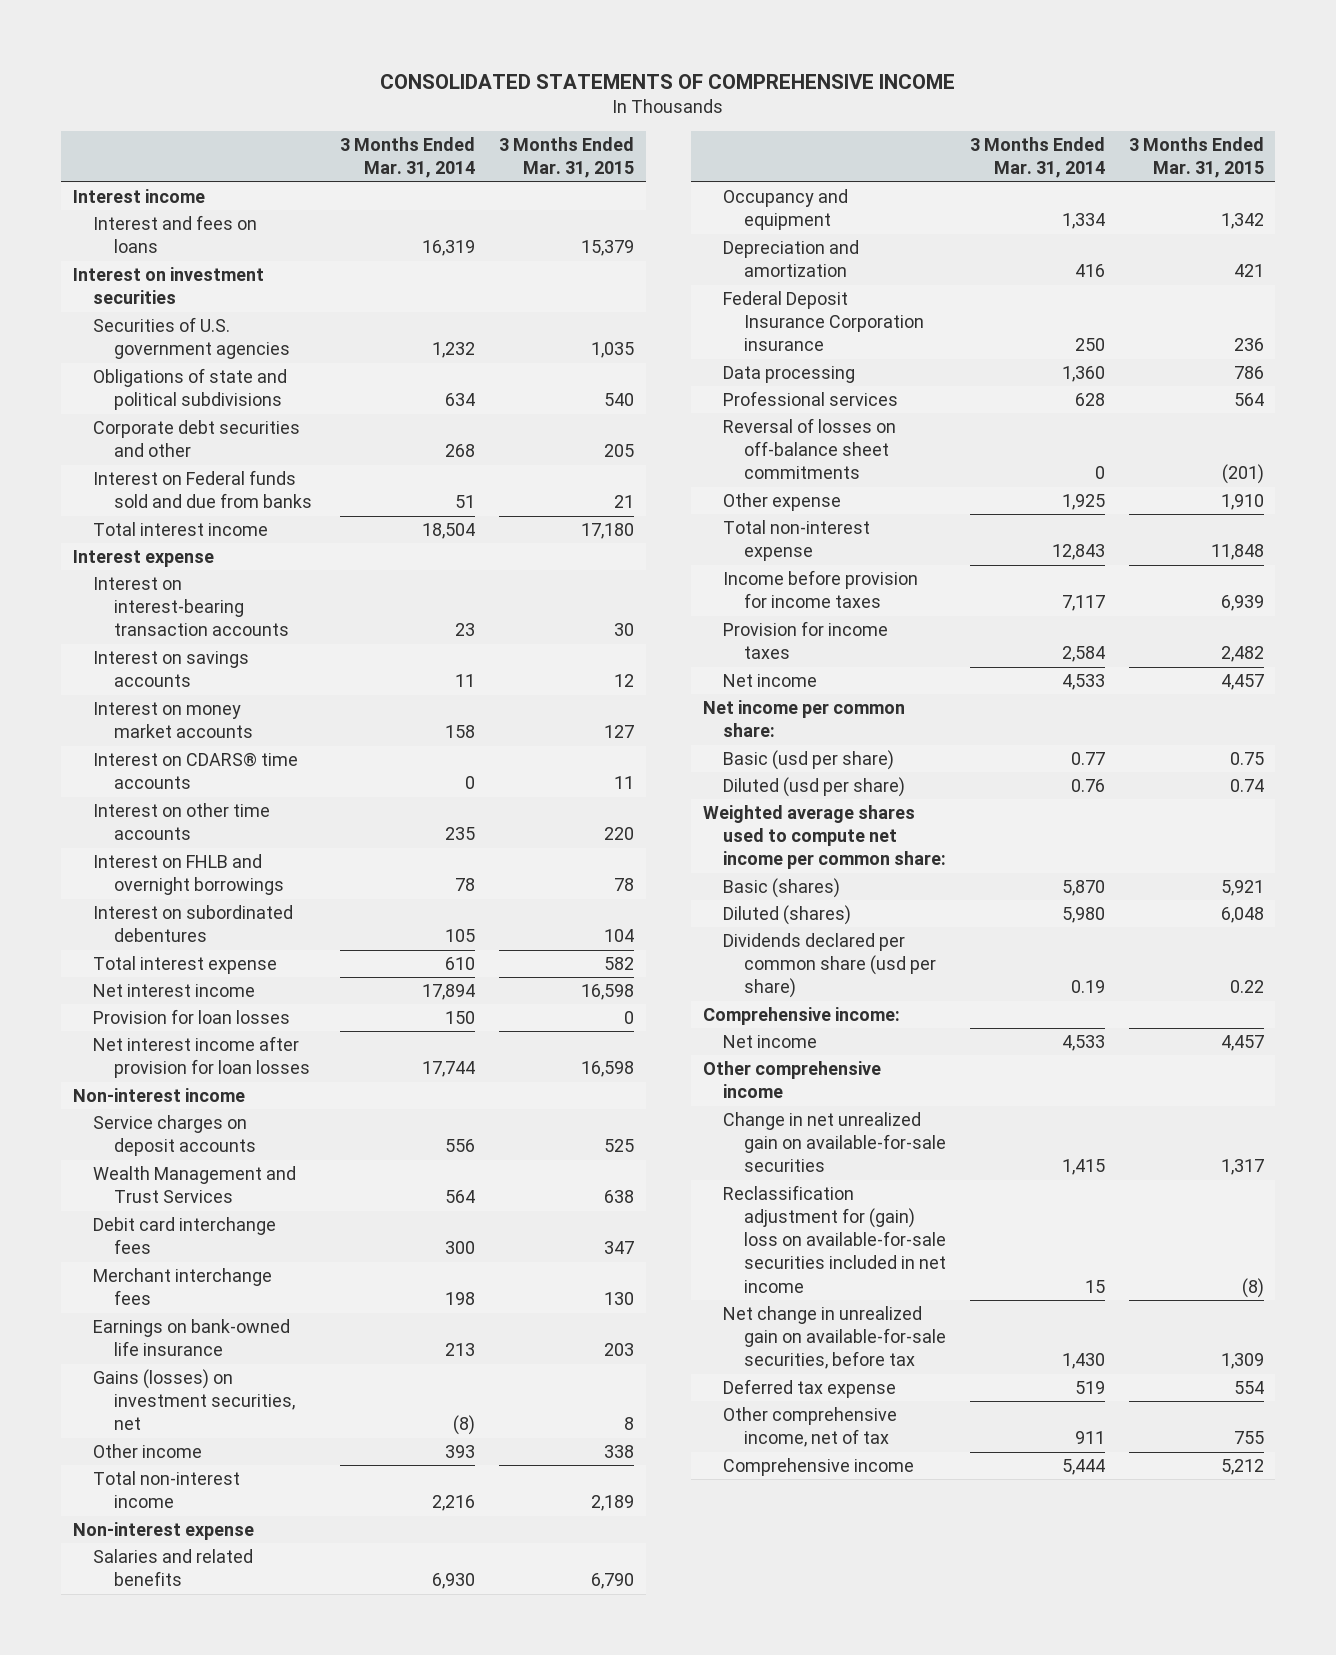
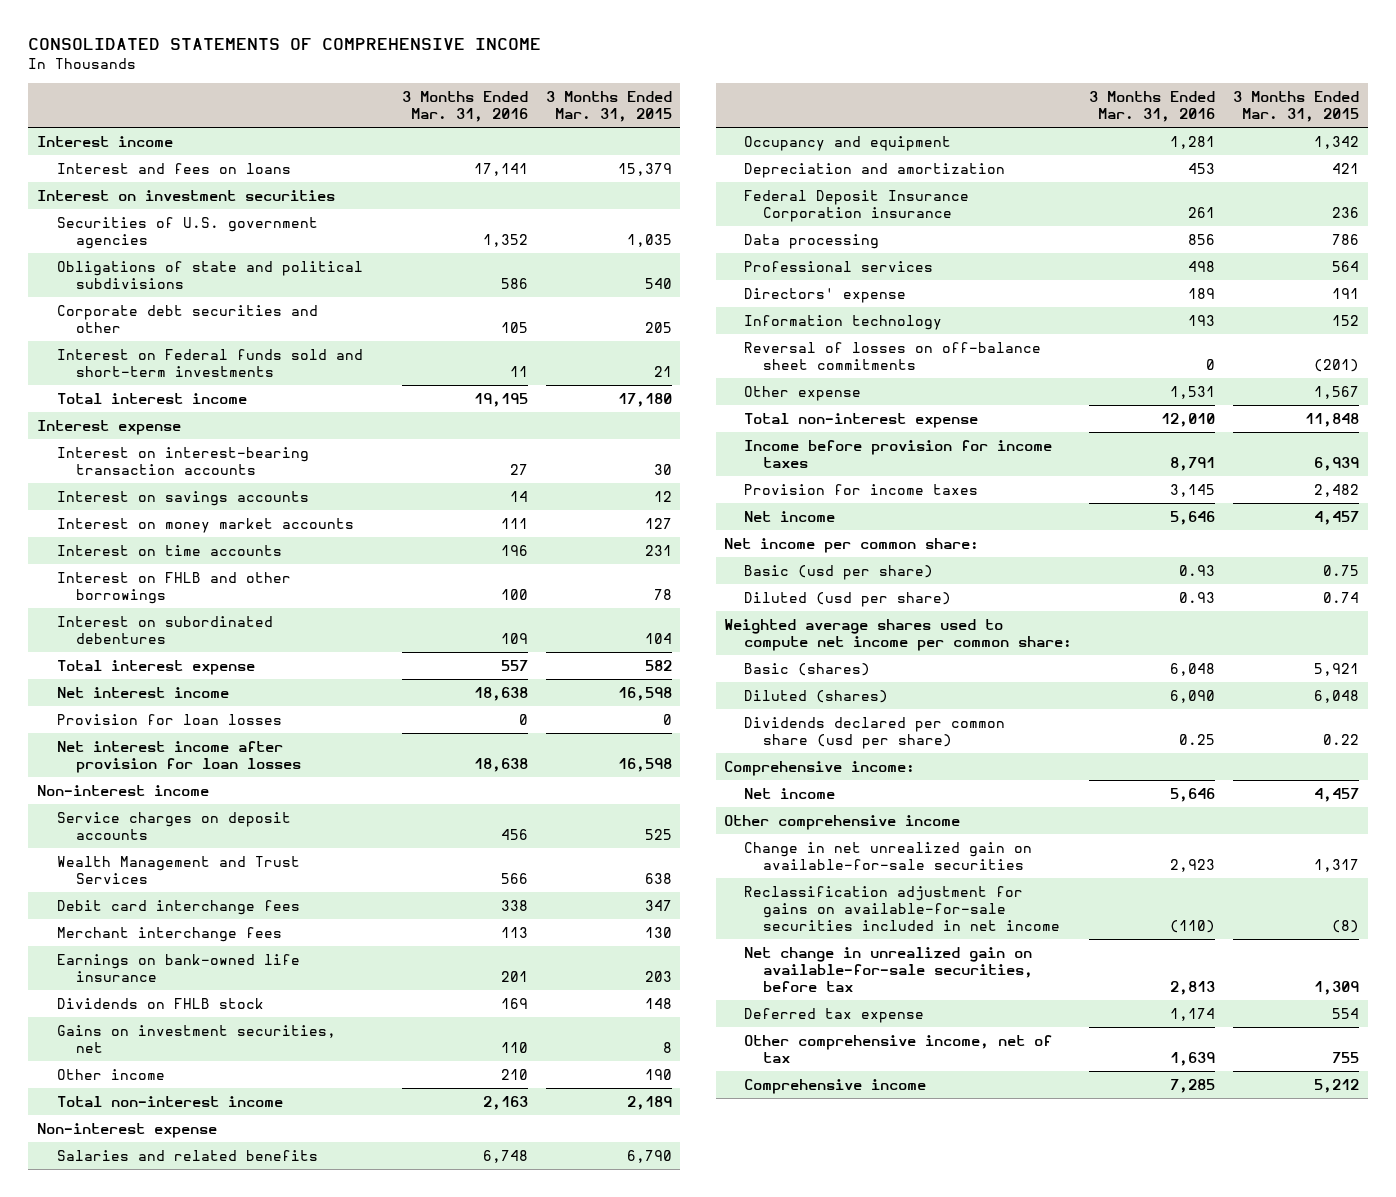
[340,137,476,179] 3 Months Ended Mar. 31, 2014 -> none
none -> [402,90,529,123] 3 Months Ended Mar. 31, 2016
[93,470,312,509] Interest on Federal funds sold and due from banks -> [56,348,363,377] Interest on Federal funds sold and short-term investments
[93,752,299,790] Interest on CDARS® time accounts -> none
[93,803,271,841] Interest on other time accounts -> [56,544,282,556] Interest on time accounts
[603,827,634,841] 220 -> [644,544,672,556] 231
[93,854,284,896] Interest on FHLB and overnight borrowings -> [56,571,291,604] Interest on FHLB and other borrowings
none -> [56,997,264,1009] Dividends on FHLB stock
[93,1369,295,1431] Gains (losses) on investment securities, net -> [56,1024,336,1053] Gains on investment securities, net
[603,1445,634,1459] 338 -> [644,1068,672,1080] 190
none -> [743,287,906,303] Directors' expense
none -> [743,314,942,330] Information technology
[1220,494,1264,511] 1,910 -> [1313,385,1359,399] 1,567
[723,1185,946,1293] Reclassification adjustment for (gain) loss on available-for-sale securities included in net income -> [743,885,1061,931] Reclassification adjustment for gains on available-for-sale securities included in net income

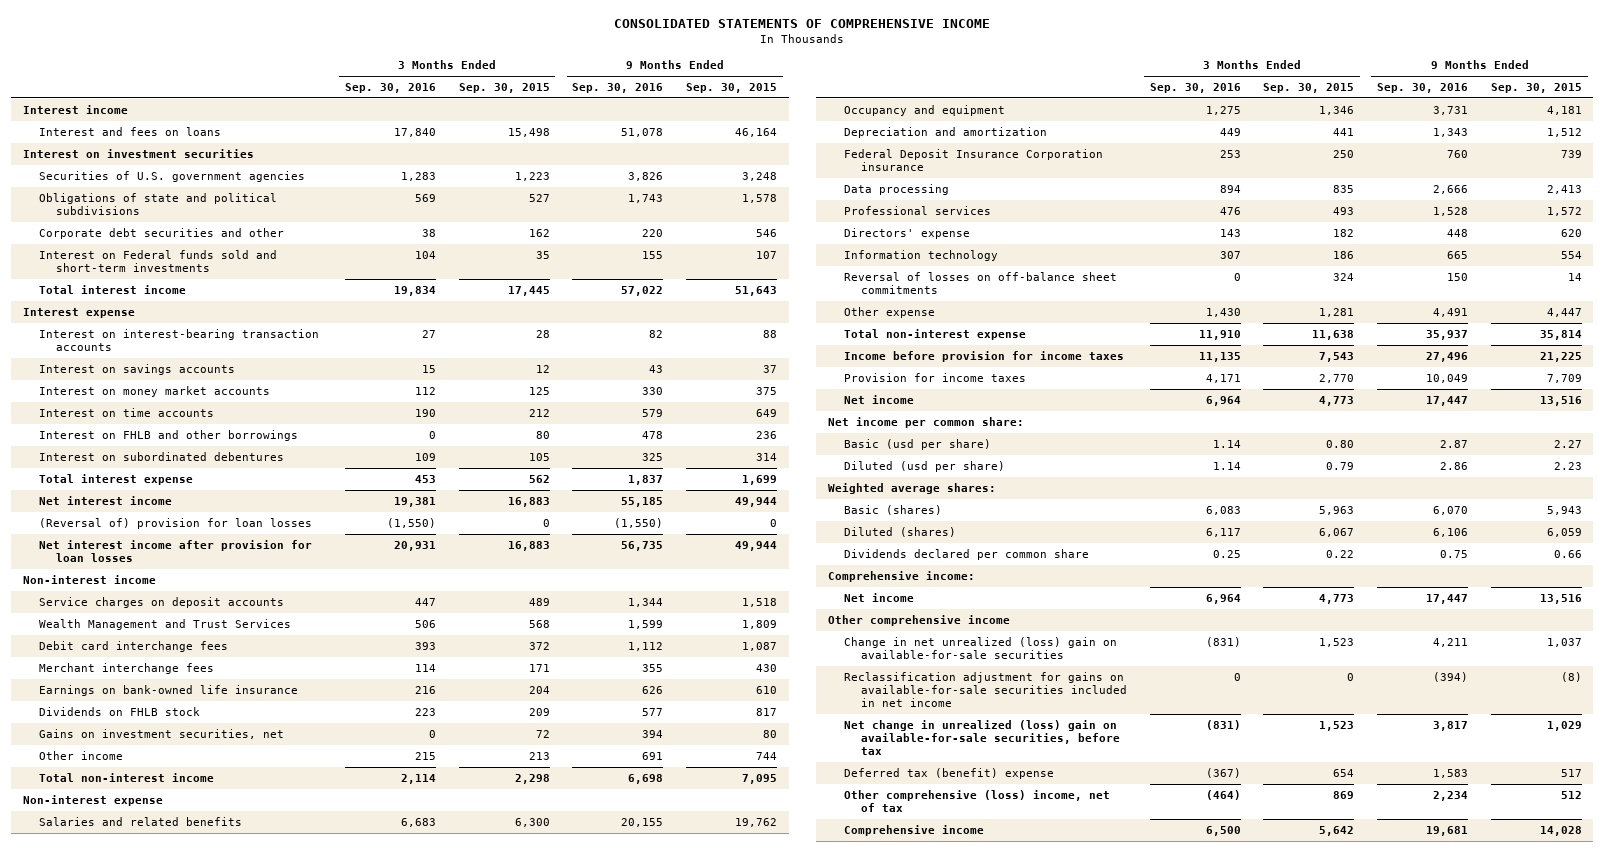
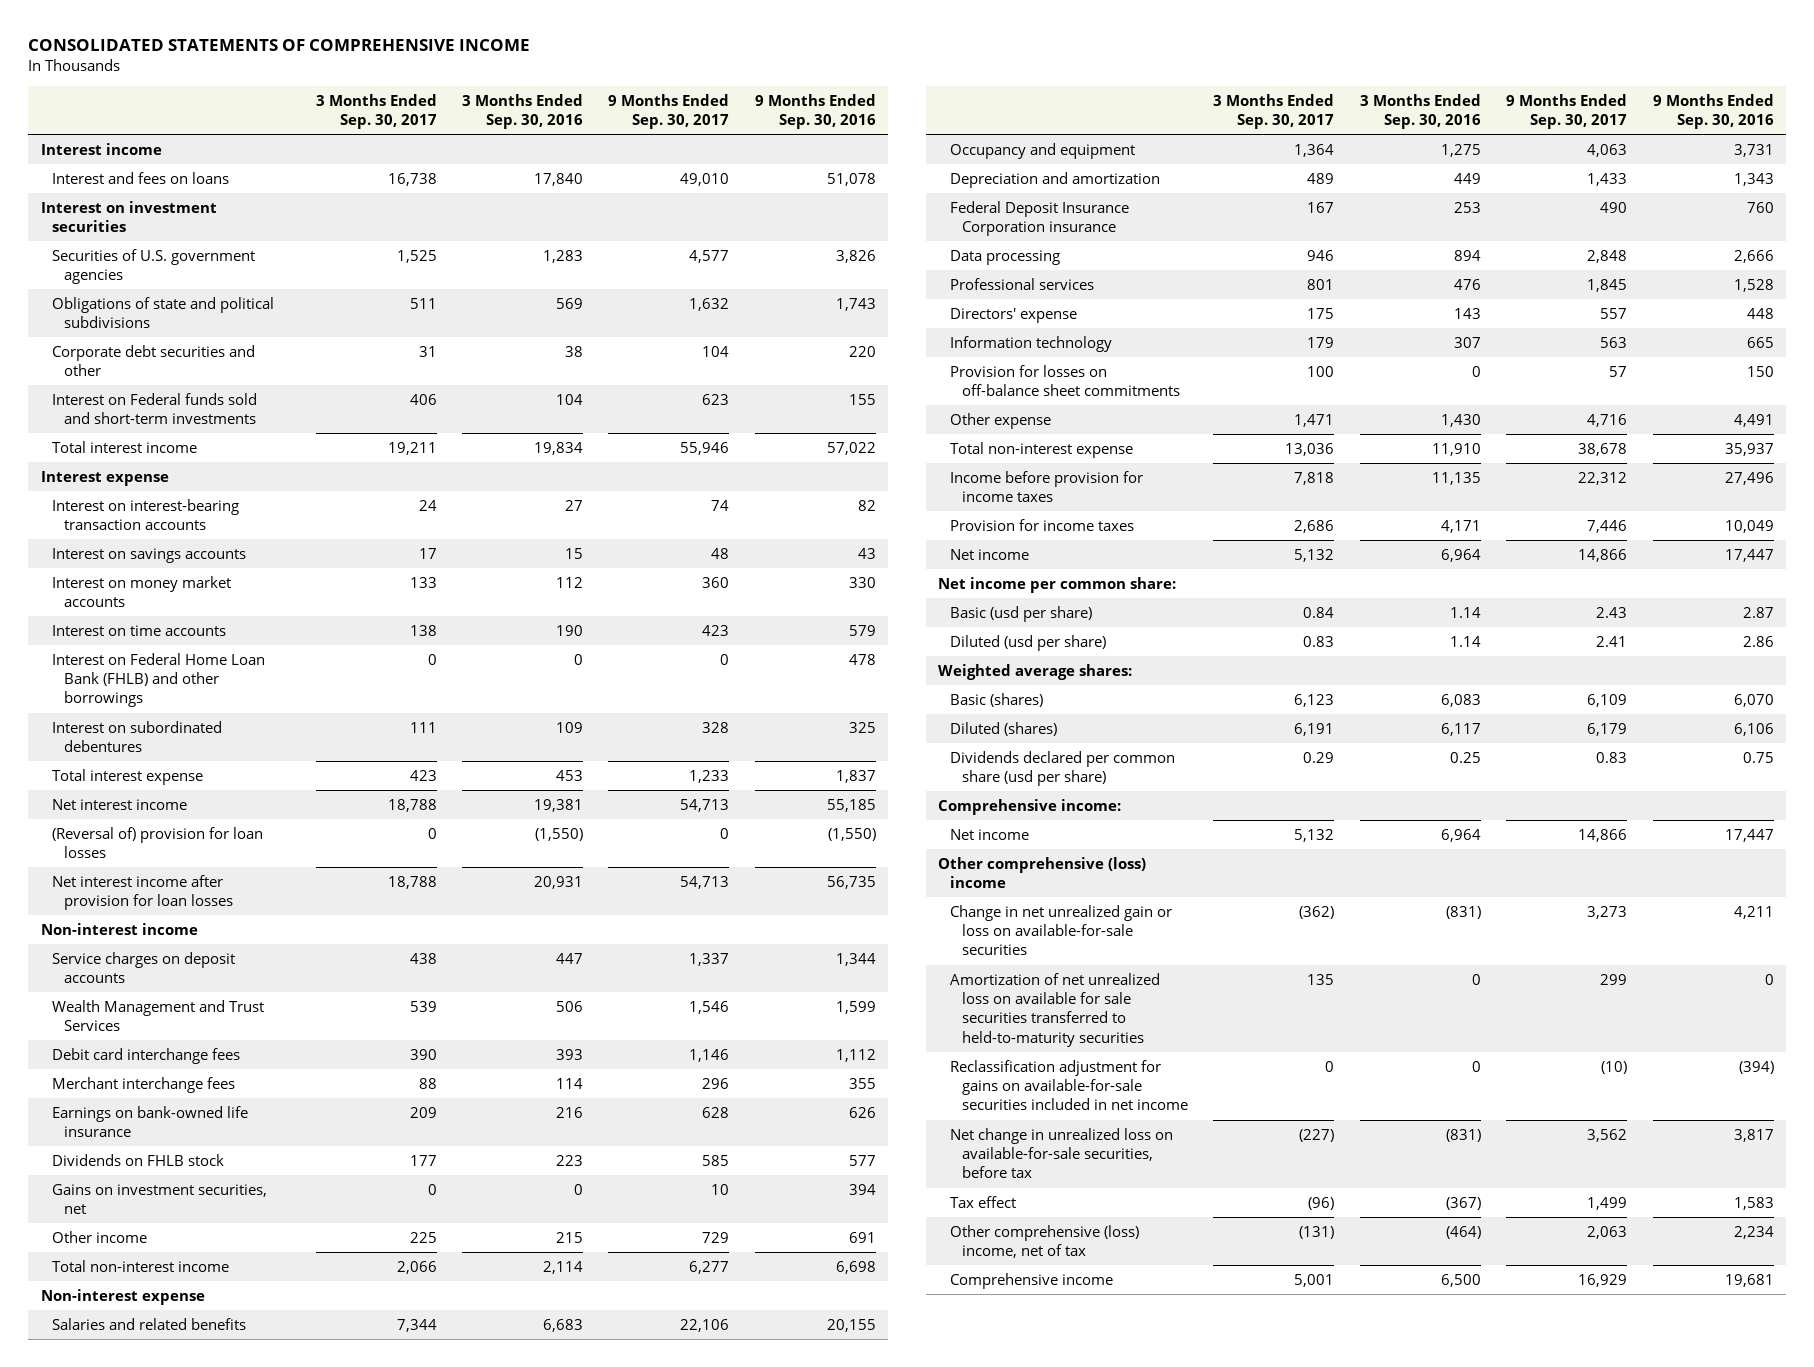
[458,83,550,94] Sep. 30, 2015 -> none
[686,83,778,94] Sep. 30, 2015 -> none
none -> [315,93,437,130] 3 Months Ended Sep. 30, 2017
none -> [608,93,730,130] 9 Months Ended Sep. 30, 2017
[39,429,299,441] Interest on FHLB and other borrowings -> [52,652,266,708] Interest on Federal Home Loan Bank (FHLB) and other borrowings
[844,271,1118,294] Reversal of losses on off-balance sheet commitments -> [950,364,1181,397] Provision for losses on off-balance sheet commitments
[844,548,1090,560] Dividends declared per common share -> [950,750,1176,787] Dividends declared per common share (usd per share)
[827,614,1010,626] Other comprehensive income -> [938,856,1147,889] Other comprehensive (loss) income
[844,636,1118,659] Change in net unrealized (loss) gain on available-for-sale securities -> [950,904,1173,956] Change in net unrealized gain or loss on available-for-sale securities
none -> [950,972,1161,1047] Amortization of net unrealized loss on available for sale securities transferred to held-to-maturity securities
[844,719,1120,756] Net change in unrealized (loss) gain on available-for-sale securities, before tax -> [950,1127,1174,1179] Net change in unrealized loss on available-for-sale securities, before tax
[844,767,1055,779] Deferred tax (benefit) expense -> [950,1195,1017,1208] Tax effect

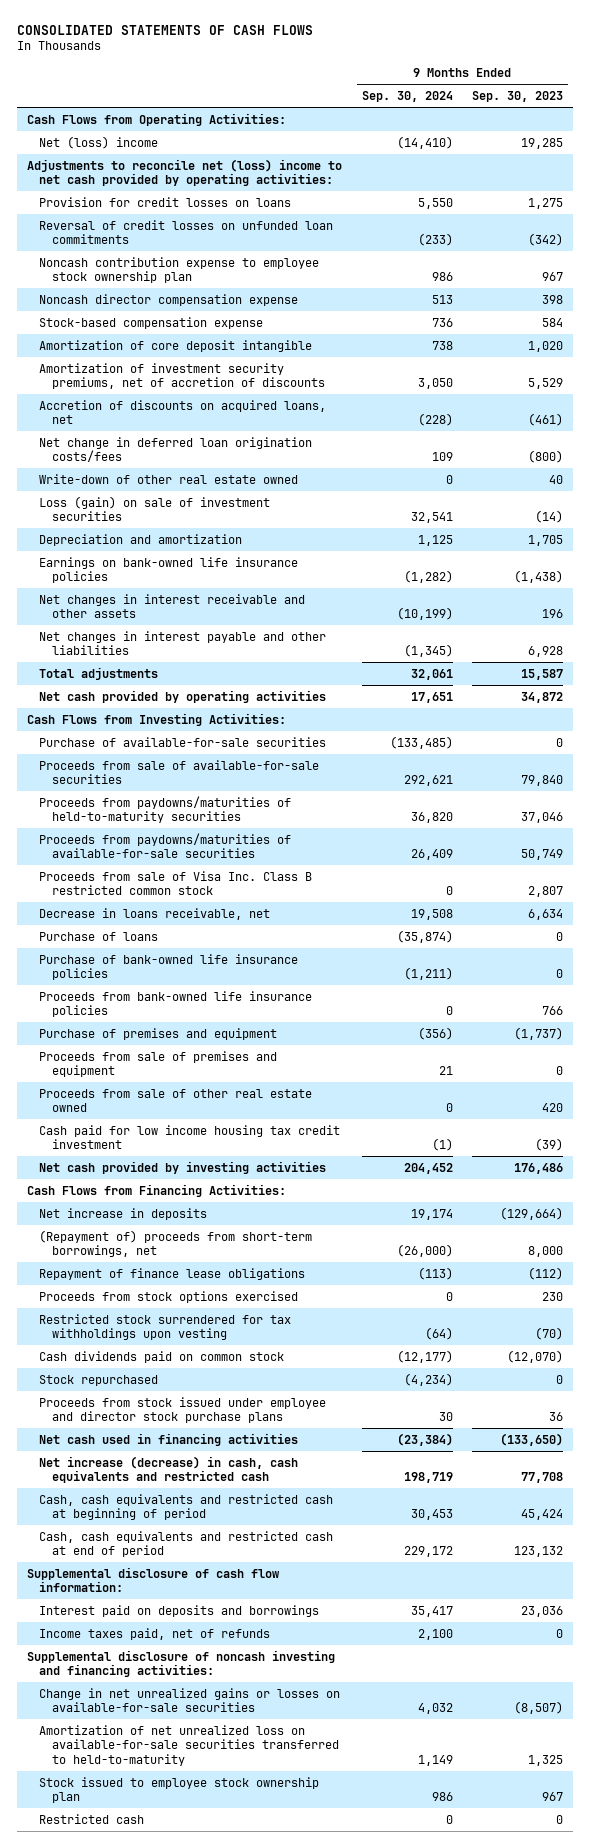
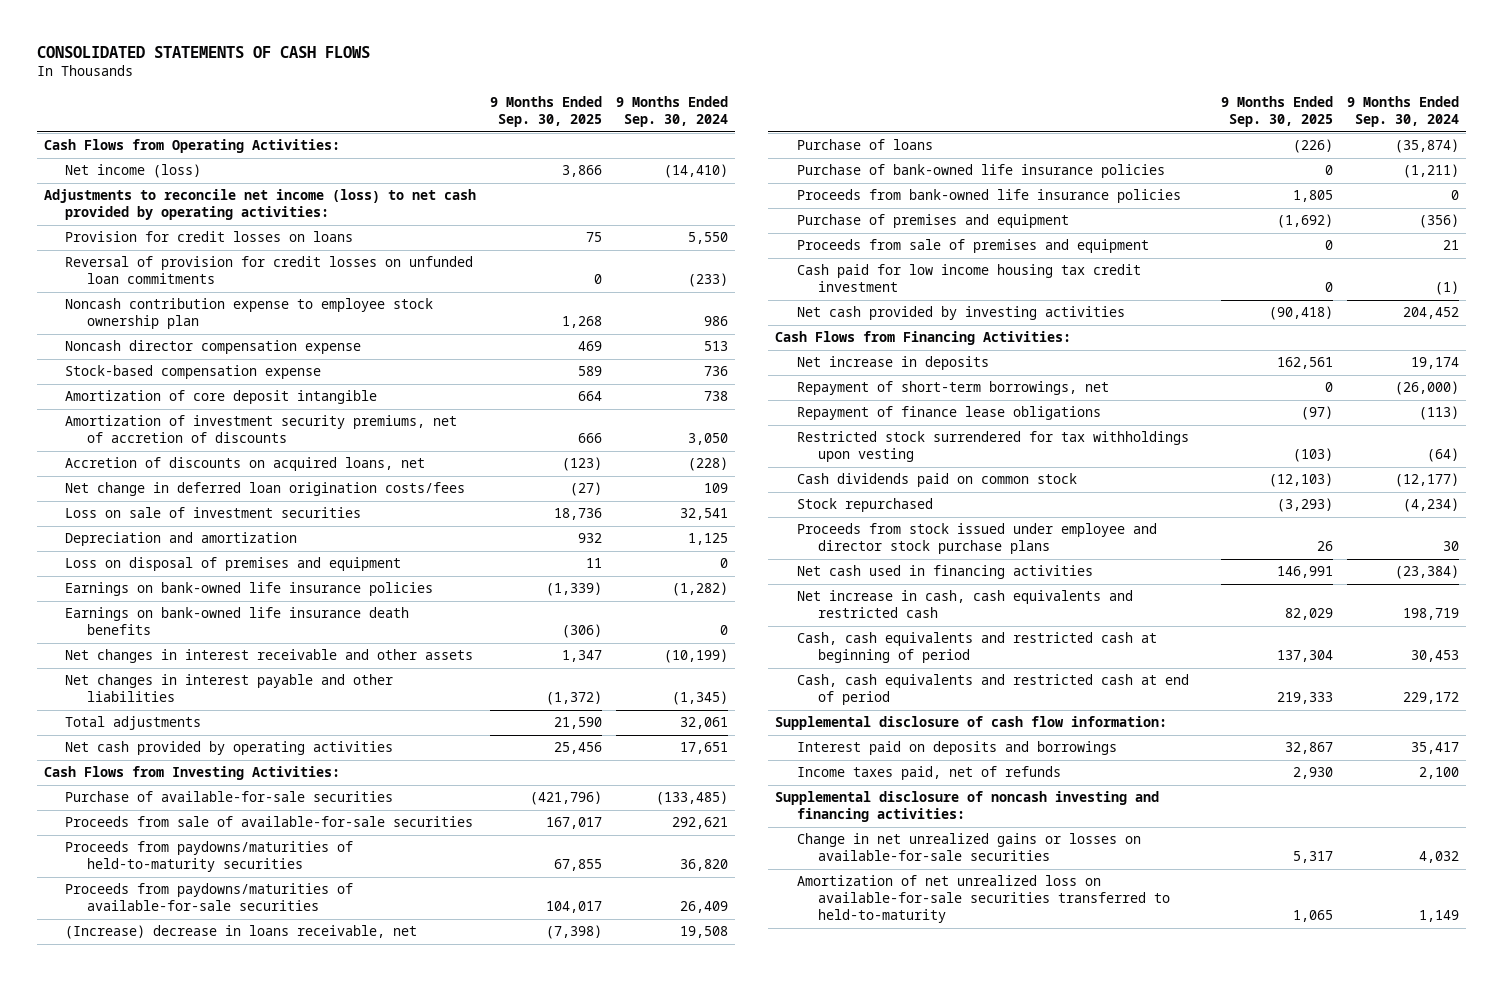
[472,90,564,102] Sep. 30, 2023 -> none
none -> [489,96,602,127] 9 Months Ended Sep. 30, 2025
[39,135,159,149] Net (loss) income -> [65,164,202,179] Net income (loss)
[27,158,343,187] Adjustments to reconcile net (loss) income to net cash provided by operating activities: -> [44,189,477,221] Adjustments to reconcile net income (loss) to net cash provided by operating activities:
[39,219,334,245] Reversal of credit losses on unfunded loan commitments -> [65,256,474,285] Reversal of provision for credit losses on unfunded loan commitments
[39,473,299,484] Write-down of other real estate owned -> none
[39,495,271,522] Loss (gain) on sale of investment securities -> [65,507,362,519] Loss on sale of investment securities
none -> [65,557,402,572] Loss on disposal of premises and equipment
none -> [65,607,410,636] Earnings on bank-owned life insurance death benefits
[39,870,313,896] Proceeds from sale of Visa Inc. Class B restricted common stock -> none
[39,907,271,920] Decrease in loans receivable, net -> [65,925,418,940] (Increase) decrease in loans receivable, net
[39,1088,313,1113] Proceeds from sale of other real estate owned -> none
[39,1229,313,1258] (Repayment of) proceeds from short-term borrowings, net -> [796,381,1109,396] Repayment of short-term borrowings, net
[39,1290,299,1303] Proceeds from stock options exercised -> none
[39,1455,299,1484] Net increase (decrease) in cash, cash equivalents and restricted cash -> [796,590,1133,619] Net increase in cash, cash equivalents and restricted cash
[39,1776,320,1804] Stock issued to employee stock ownership plan -> none
[39,1813,145,1824] Restricted cash -> none

